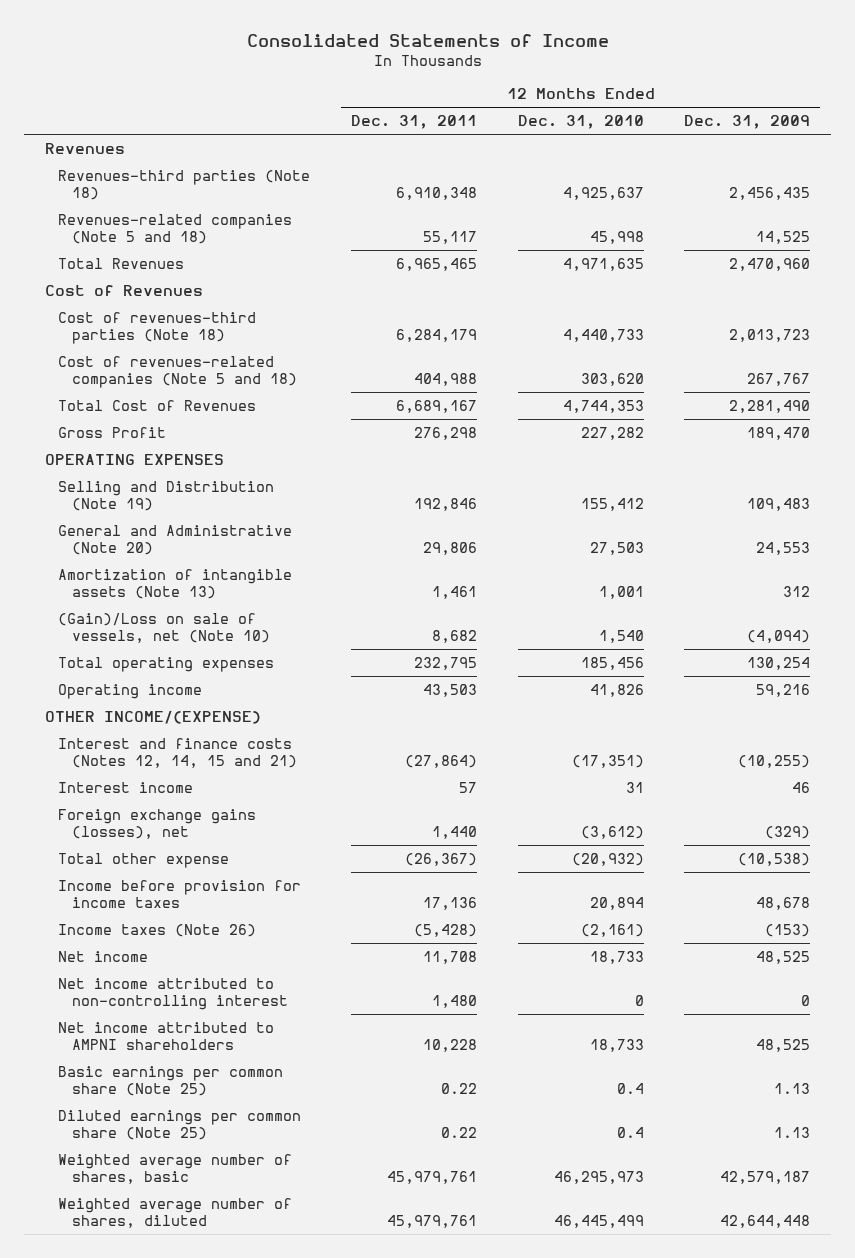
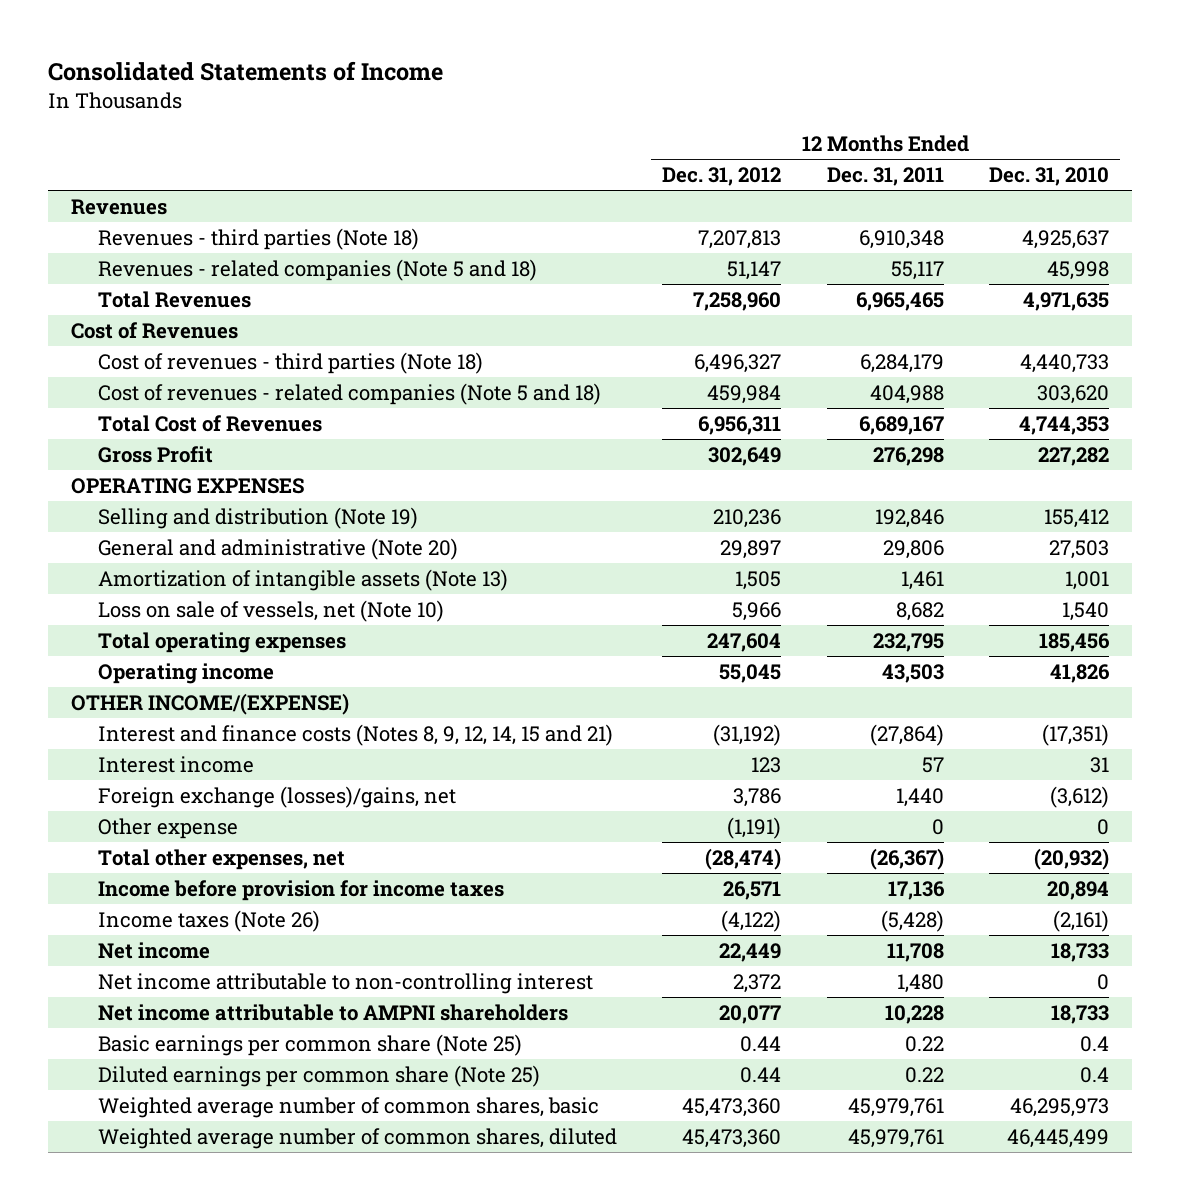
[684,115,811,130] Dec. 31, 2009 -> none
none -> [662,167,782,187] Dec. 31, 2012
[58,169,311,200] Revenues-third parties (Note 18) -> [97,227,419,250] Revenues - third parties (Note 18)
[58,213,293,244] Revenues-related companies (Note 5 and 18) -> [97,258,537,281] Revenues - related companies (Note 5 and 18)
[58,311,257,344] Cost of revenues-third parties (Note 18) -> [97,351,483,374] Cost of revenues - third parties (Note 18)
[58,355,297,388] Cost of revenues-related companies (Note 5 and 18) -> [97,382,601,405] Cost of revenues - related companies (Note 5 and 18)
[58,480,275,511] Selling and Distribution (Note 19) -> [97,506,418,529] Selling and distribution (Note 19)
[58,524,293,555] General and Administrative (Note 20) -> [97,537,458,560] General and administrative (Note 20)
[58,612,270,643] (Gain)/Loss on sale of vessels, net (Note 10) -> [97,599,444,622] Loss on sale of vessels, net (Note 10)
[58,737,297,768] Interest and finance costs (Notes 12, 14, 15 and 21) -> [97,723,613,746] Interest and finance costs (Notes 8, 9, 12, 14, 15 and 21)
[58,808,257,839] Foreign exchange gains (losses), net -> [97,785,456,808] Foreign exchange (losses)/gains, net
none -> [97,817,238,839] Other expense
[58,852,230,868] Total other expense -> [97,848,345,870] Total other expenses, net
[58,977,288,1010] Net income attributed to non-controlling interest -> [97,972,593,994] Net income attributable to non-controlling interest
[58,1021,275,1050] Net income attributed to AMPNI shareholders -> [97,1003,568,1021] Net income attributable to AMPNI shareholders
[58,1153,293,1184] Weighted average number of shares, basic -> [97,1096,599,1118] Weighted average number of common shares, basic
[58,1197,293,1228] Weighted average number of shares, diluted -> [97,1127,617,1149] Weighted average number of common shares, diluted

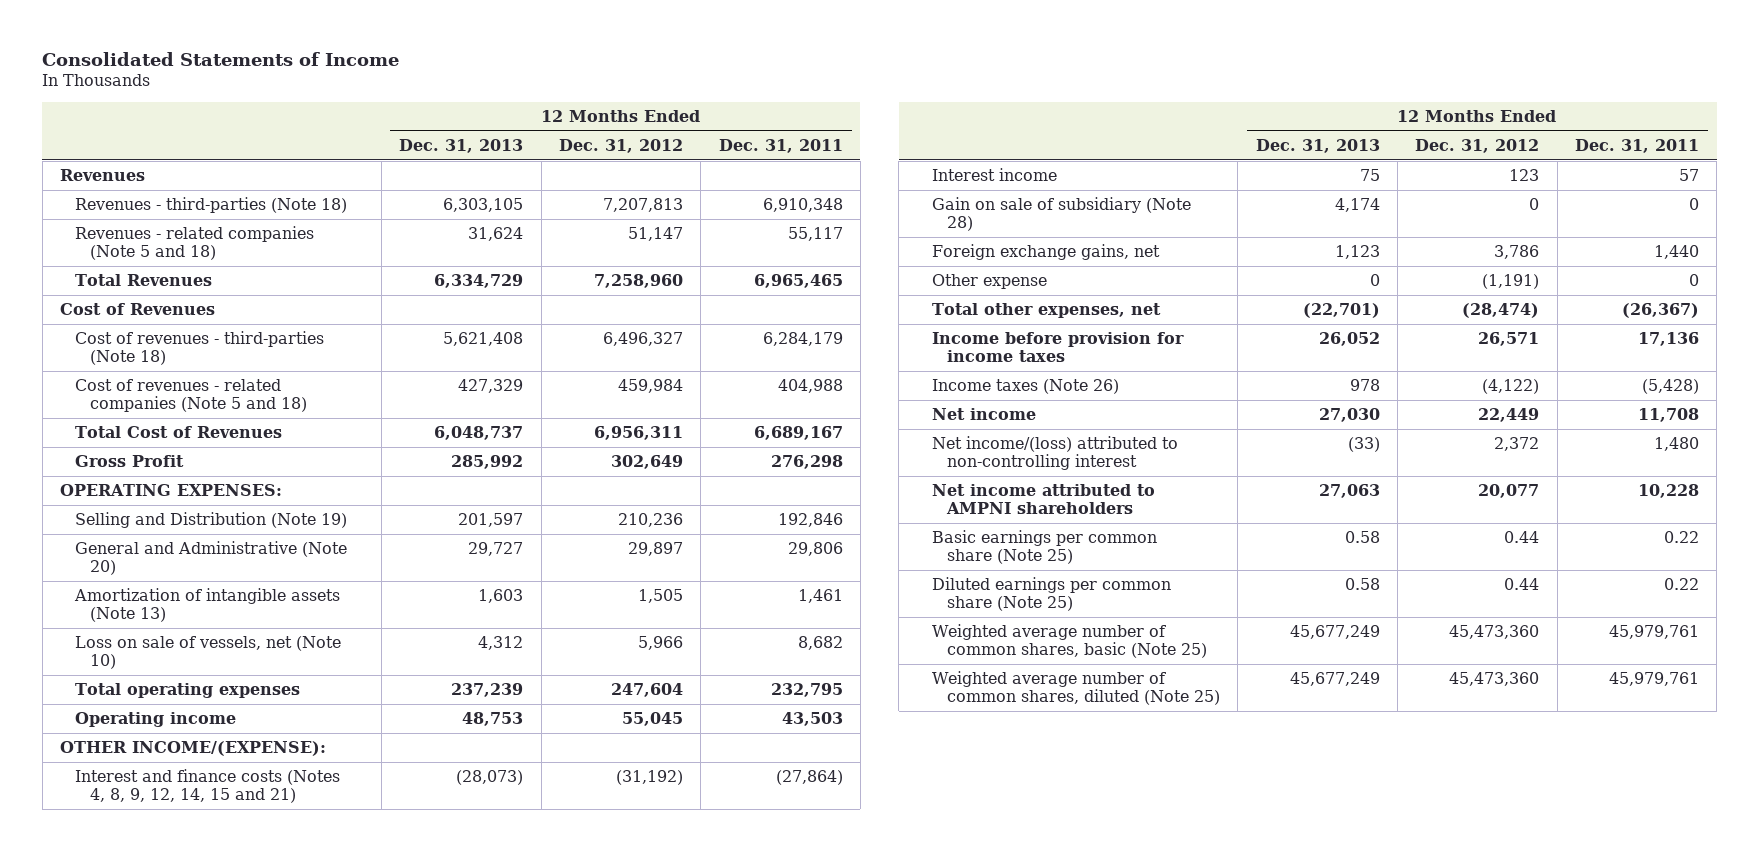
[989,167,1110,187] Dec. 31, 2010 -> none
none -> [399,138,524,153] Dec. 31, 2013
[97,227,419,250] Revenues - third parties (Note 18) -> [75,197,348,214] Revenues - third-parties (Note 18)
[97,351,483,374] Cost of revenues - third parties (Note 18) -> [75,331,325,366] Cost of revenues - third-parties (Note 18)
[70,477,304,494] OPERATING EXPENSES -> [60,484,283,497] OPERATING EXPENSES:
[97,506,418,529] Selling and distribution (Note 19) -> [75,512,348,529] Selling and Distribution (Note 19)
[97,537,458,560] General and administrative (Note 20) -> [75,541,348,576] General and Administrative (Note 20)
[70,692,349,715] OTHER INCOME/(EXPENSE) -> [60,741,327,757] OTHER INCOME/(EXPENSE):
[97,723,613,746] Interest and finance costs (Notes 8, 9, 12, 14, 15 and 21) -> [75,769,341,804] Interest and finance costs (Notes 4, 8, 9, 12, 14, 15 and 21)
none -> [931,197,1191,232] Gain on sale of subsidiary (Note 28)
[97,785,456,808] Foreign exchange (losses)/gains, net -> [931,244,1160,261] Foreign exchange gains, net
[97,972,593,994] Net income attributable to non-controlling interest -> [931,436,1178,471] Net income/(loss) attributed to non-controlling interest
[97,1003,568,1021] Net income attributable to AMPNI shareholders -> [931,484,1155,515] Net income attributed to AMPNI shareholders
[97,1096,599,1118] Weighted average number of common shares, basic -> [931,624,1207,659] Weighted average number of common shares, basic (Note 25)
[97,1127,617,1149] Weighted average number of common shares, diluted -> [931,671,1220,706] Weighted average number of common shares, diluted (Note 25)

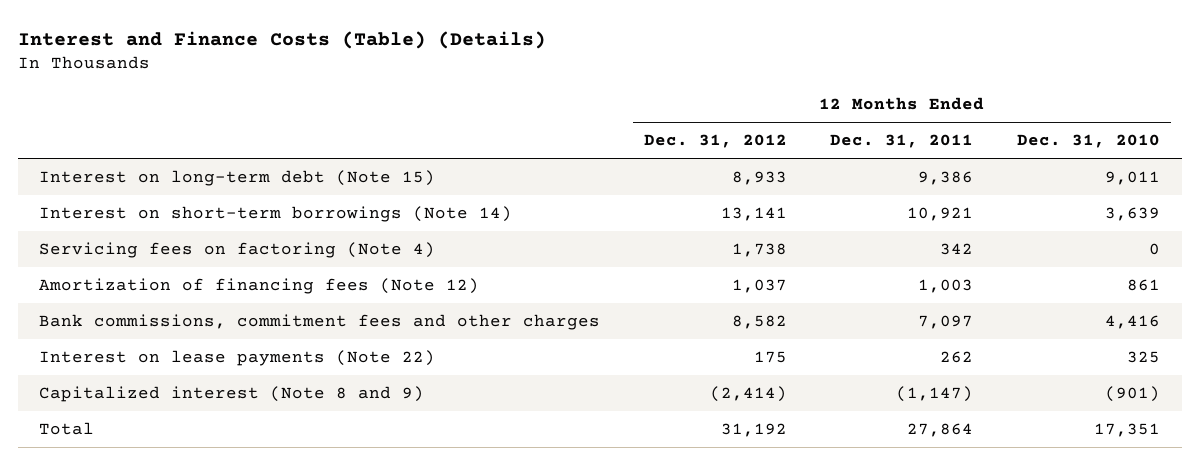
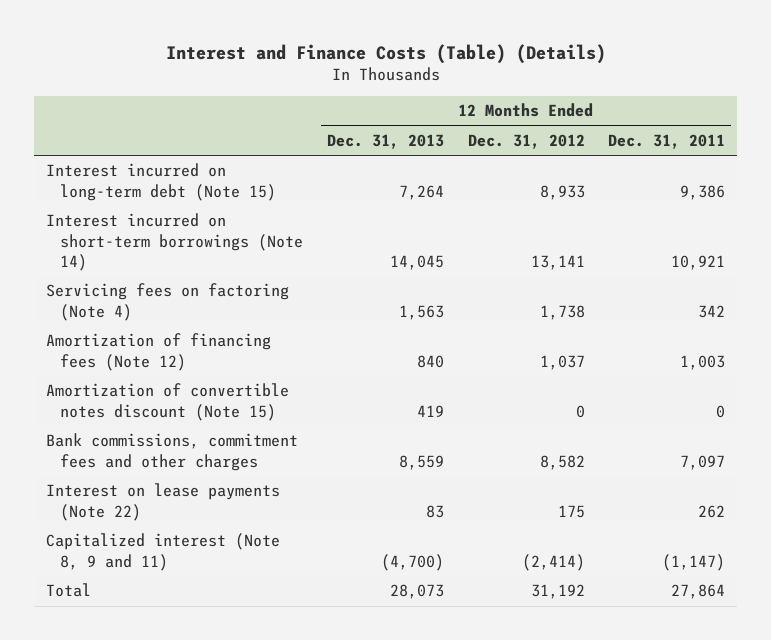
[1016,134,1160,149] Dec. 31, 2010 -> none
none -> [326,133,444,149] Dec. 31, 2013
[39,170,436,187] Interest on long-term debt (Note 15) -> [46,163,277,201] Interest incurred on long-term debt (Note 15)
[39,206,513,223] Interest on short-term borrowings (Note 14) -> [46,213,304,271] Interest incurred on short-term borrowings (Note 14)
none -> [46,383,290,421] Amortization of convertible notes discount (Note 15)
[39,386,425,403] Capitalized interest (Note 8 and 9) -> [46,533,281,571] Capitalized interest (Note 8, 9 and 11)

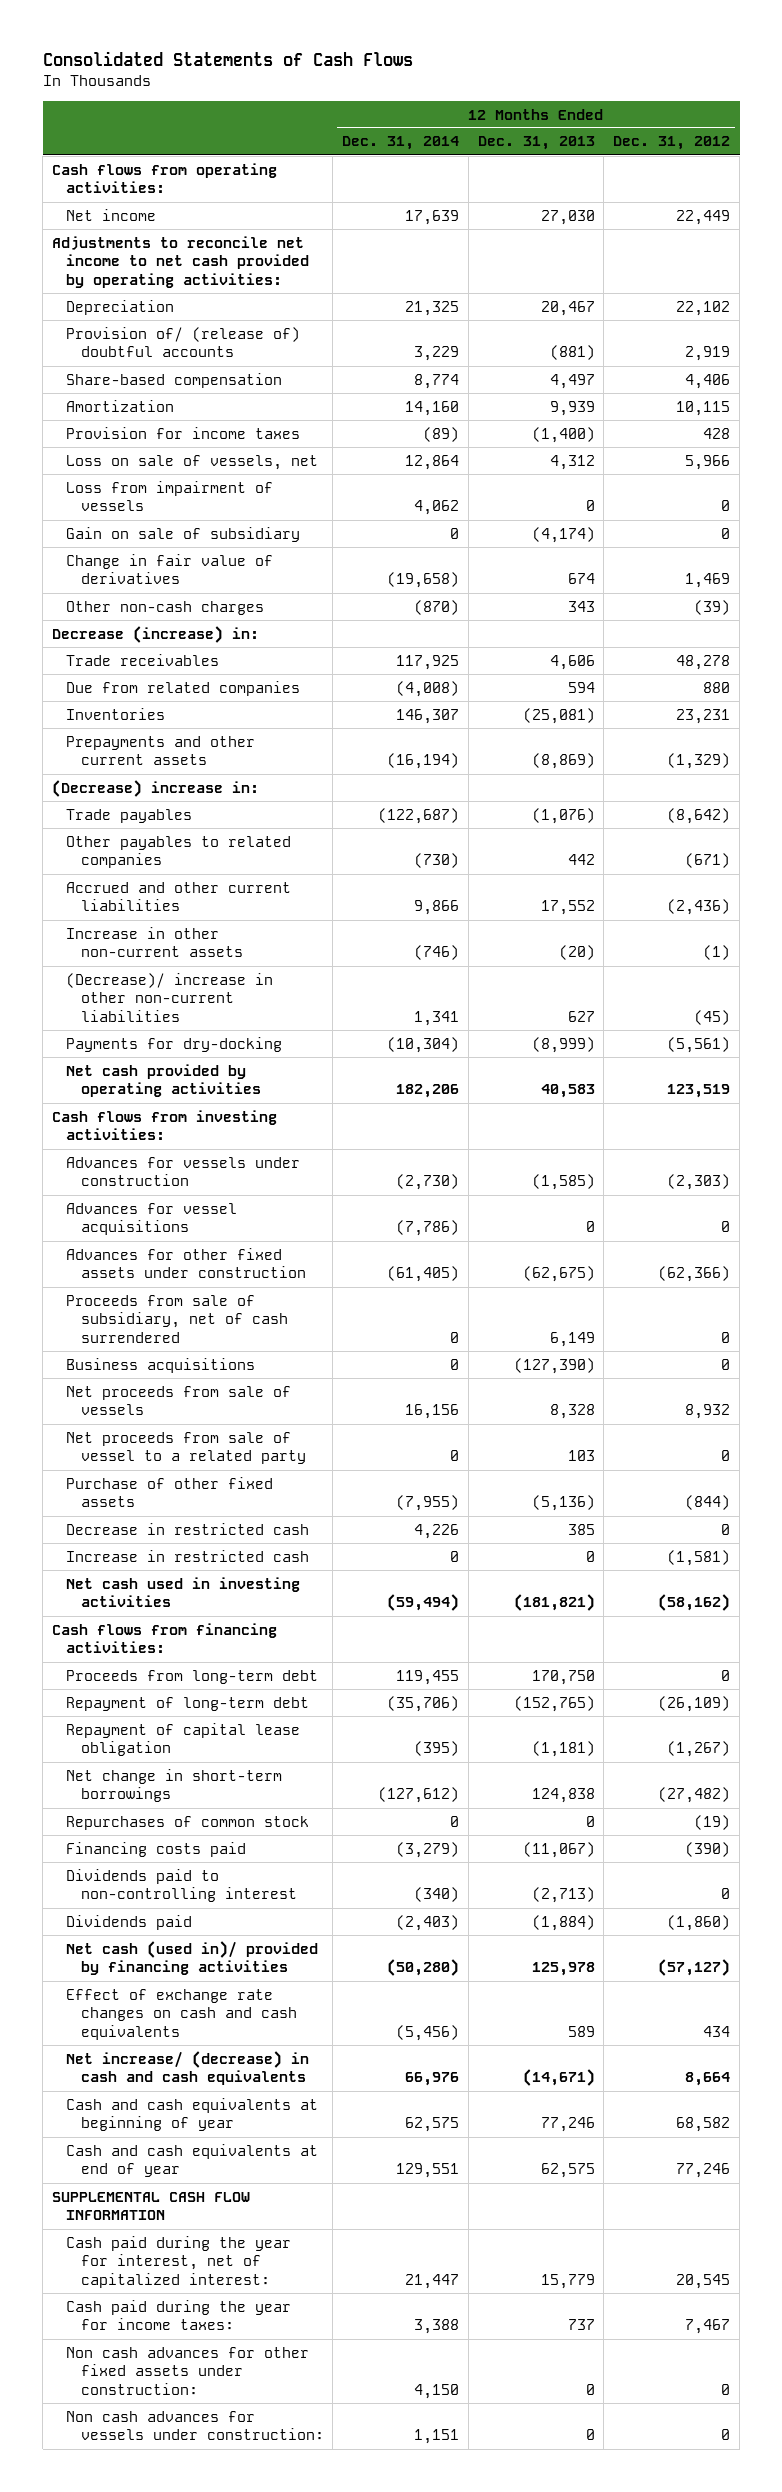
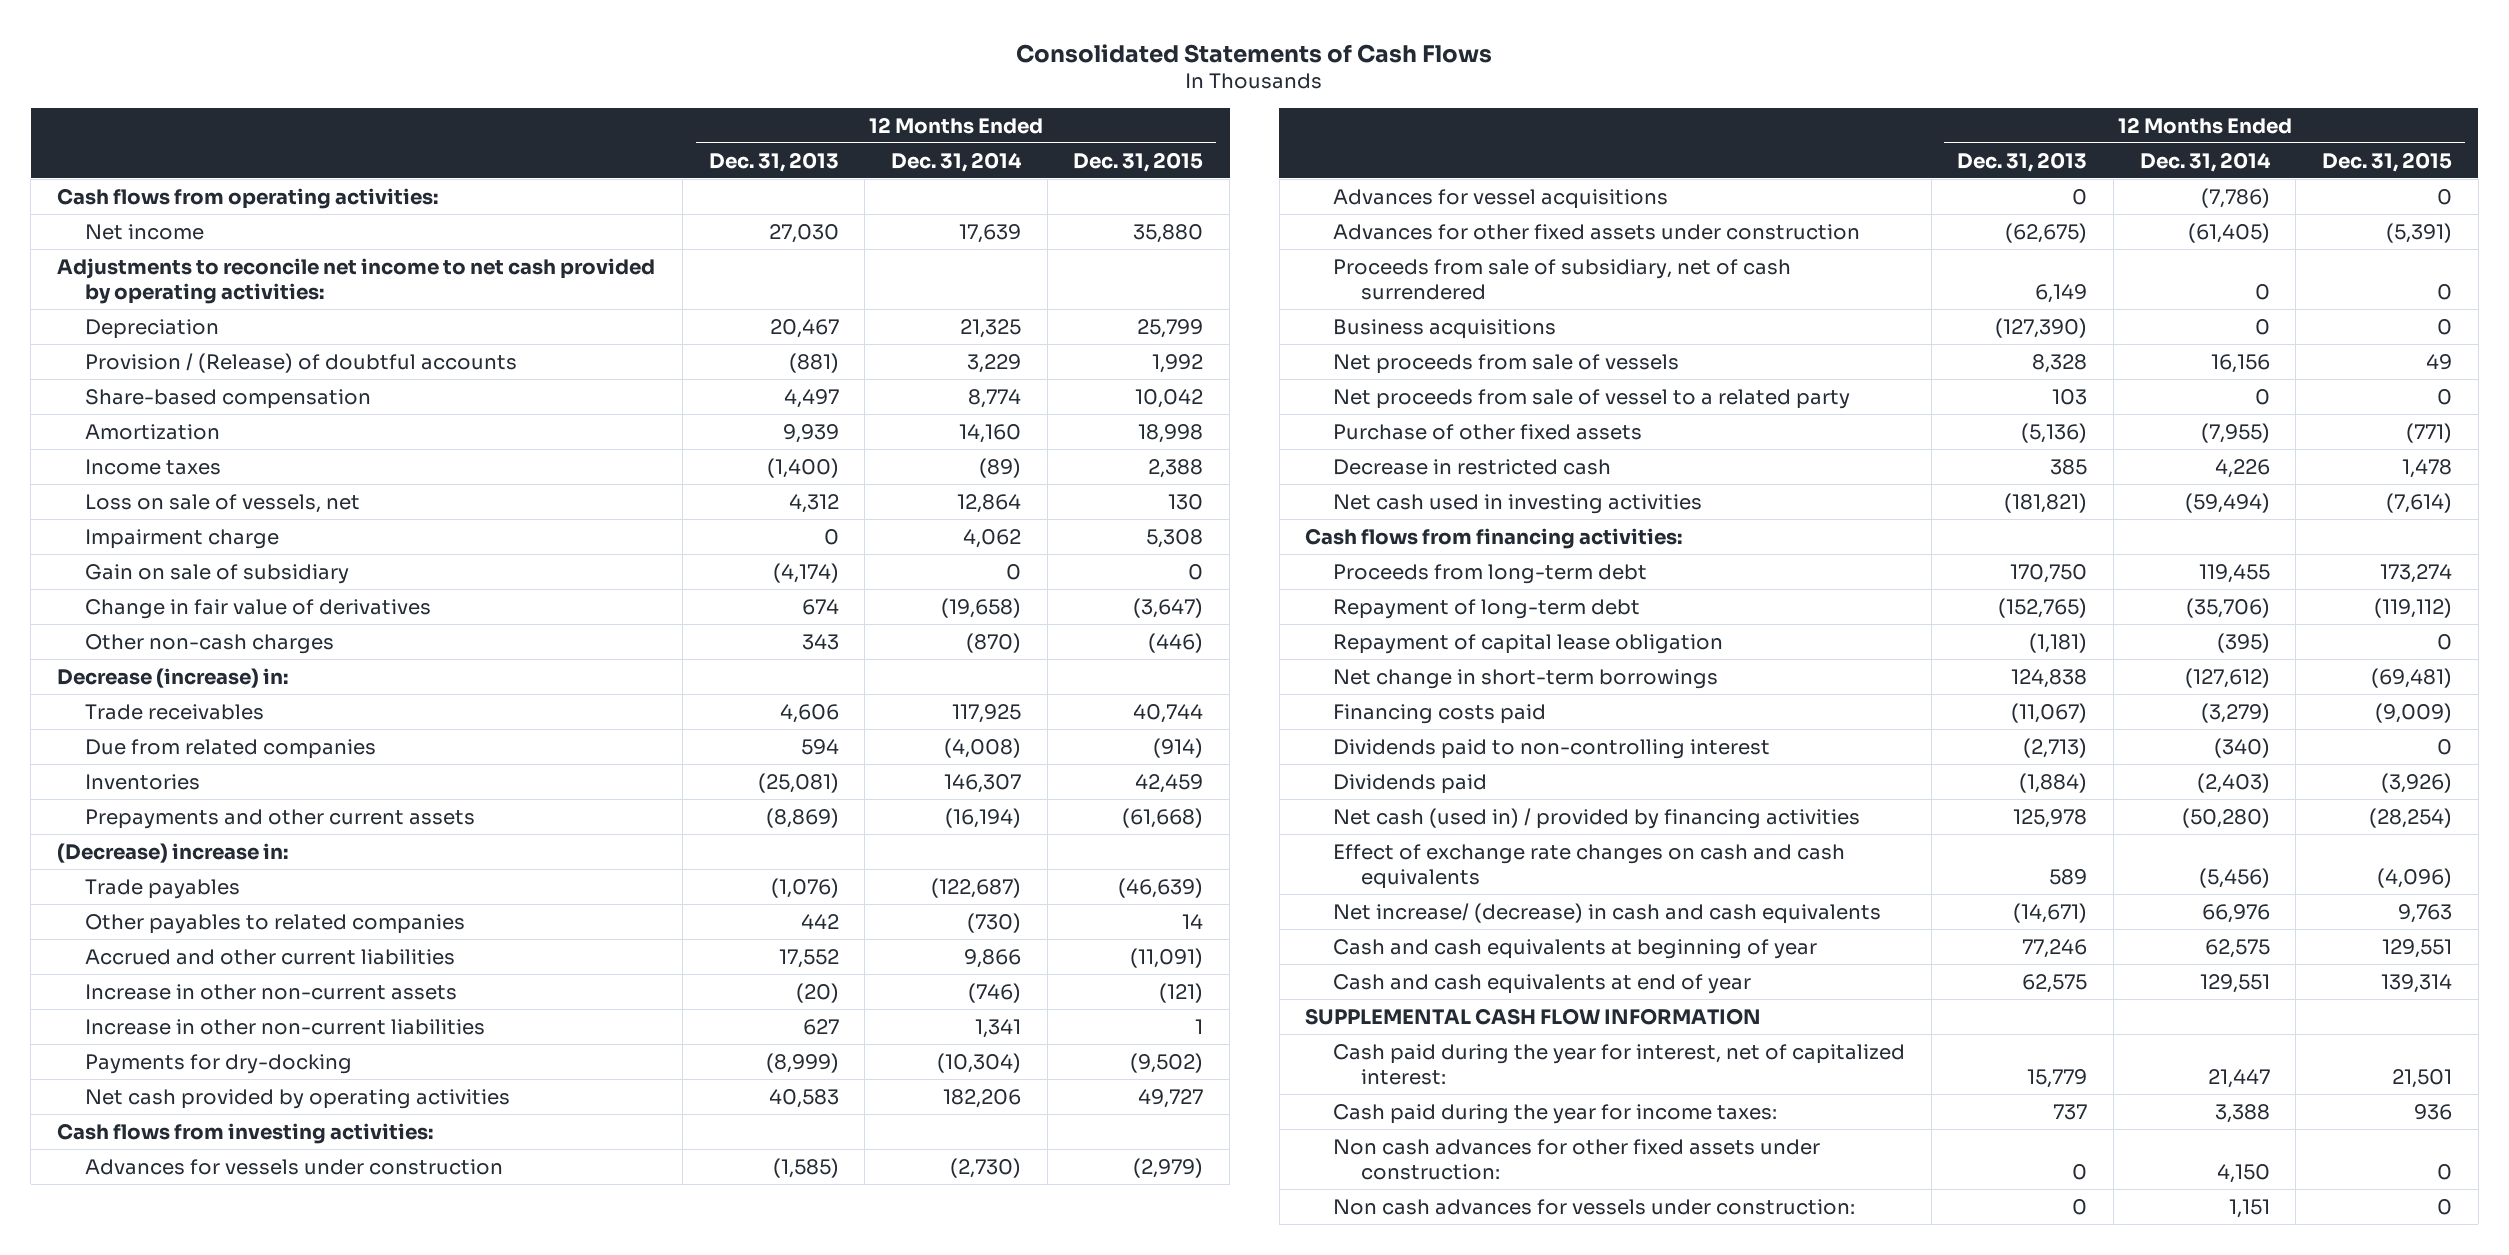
[613,136,731,151] Dec. 31, 2012 -> none
none -> [1073,151,1204,172] Dec. 31, 2015
[66,326,301,358] Provision of/ (release of) doubtful accounts -> [84,352,517,373] Provision / (Release) of doubtful accounts
[66,426,301,439] Provision for income taxes -> [84,458,221,475] Income taxes
[66,480,274,512] Loss from impairment of vessels -> [84,528,279,549] Impairment charge
[66,972,274,1023] (Decrease)/ increase in other non-current liabilities -> [84,1018,485,1035] Increase in other non-current liabilities
[66,1549,310,1562] Increase in restricted cash -> none
[66,1815,310,1830] Repurchases of common stock -> none
[66,1940,319,1976] Net cash (used in)/ provided by financing activities -> [1333,807,1861,829] Net cash (used in) / provided by financing activities

